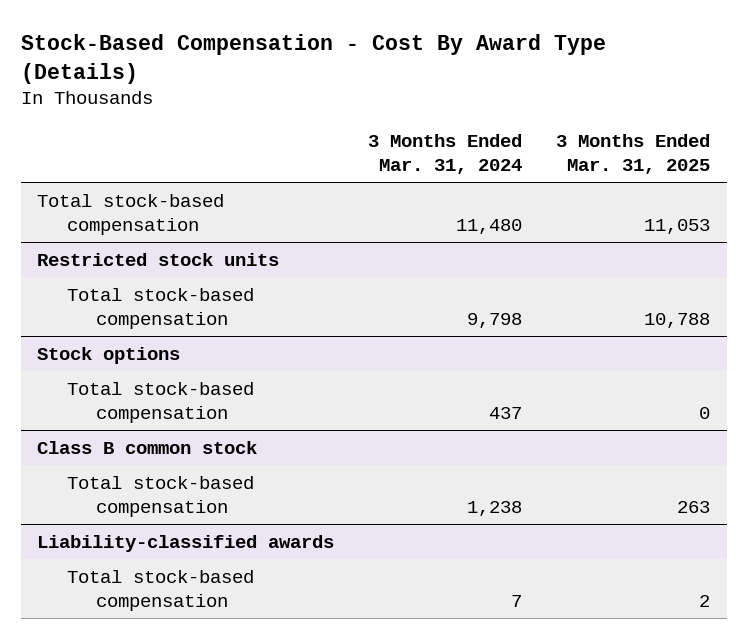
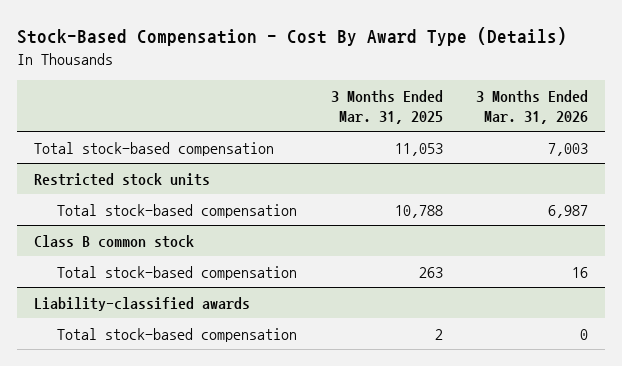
[368,133,523,174] 3 Months Ended Mar. 31, 2024 -> none
none -> [475,90,588,124] 3 Months Ended Mar. 31, 2026
[37,346,181,364] Stock options -> none
[66,381,254,423] Total stock-based compensation -> none

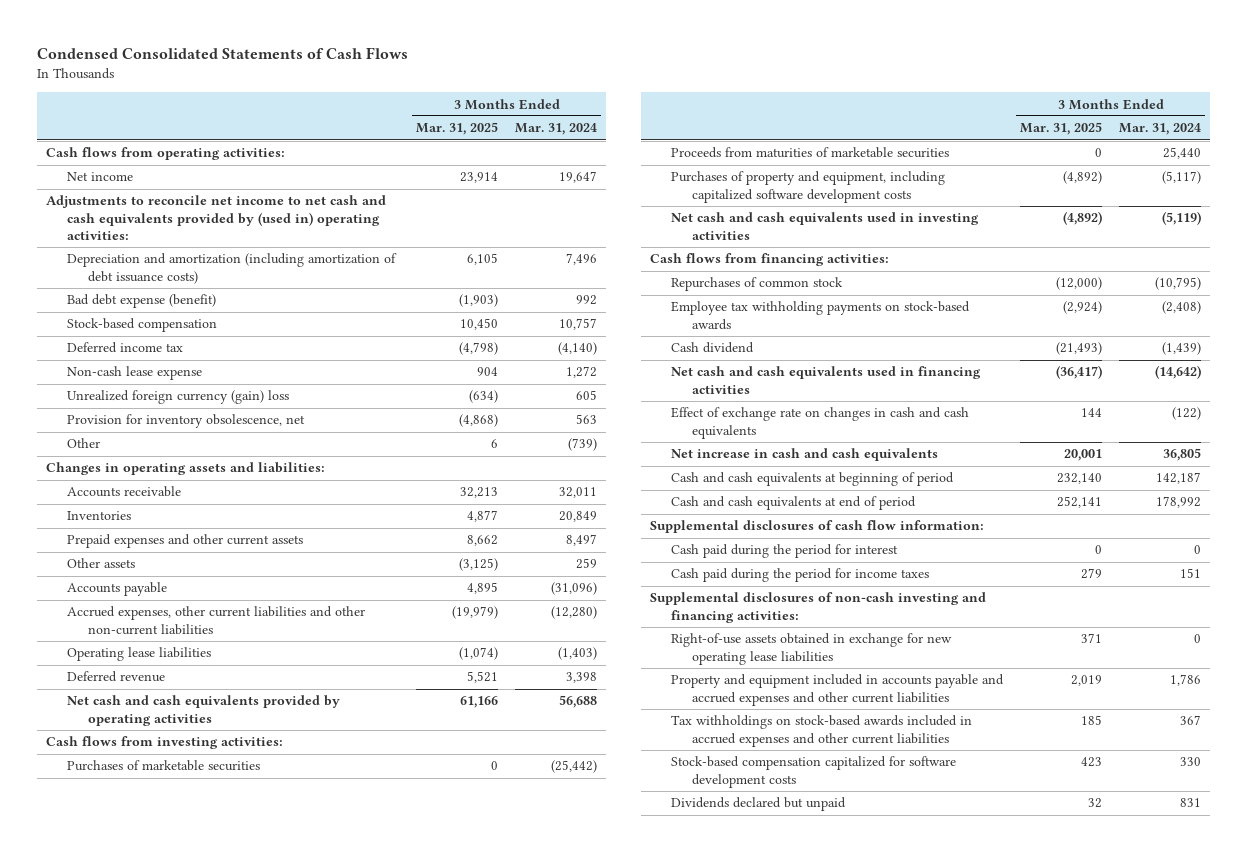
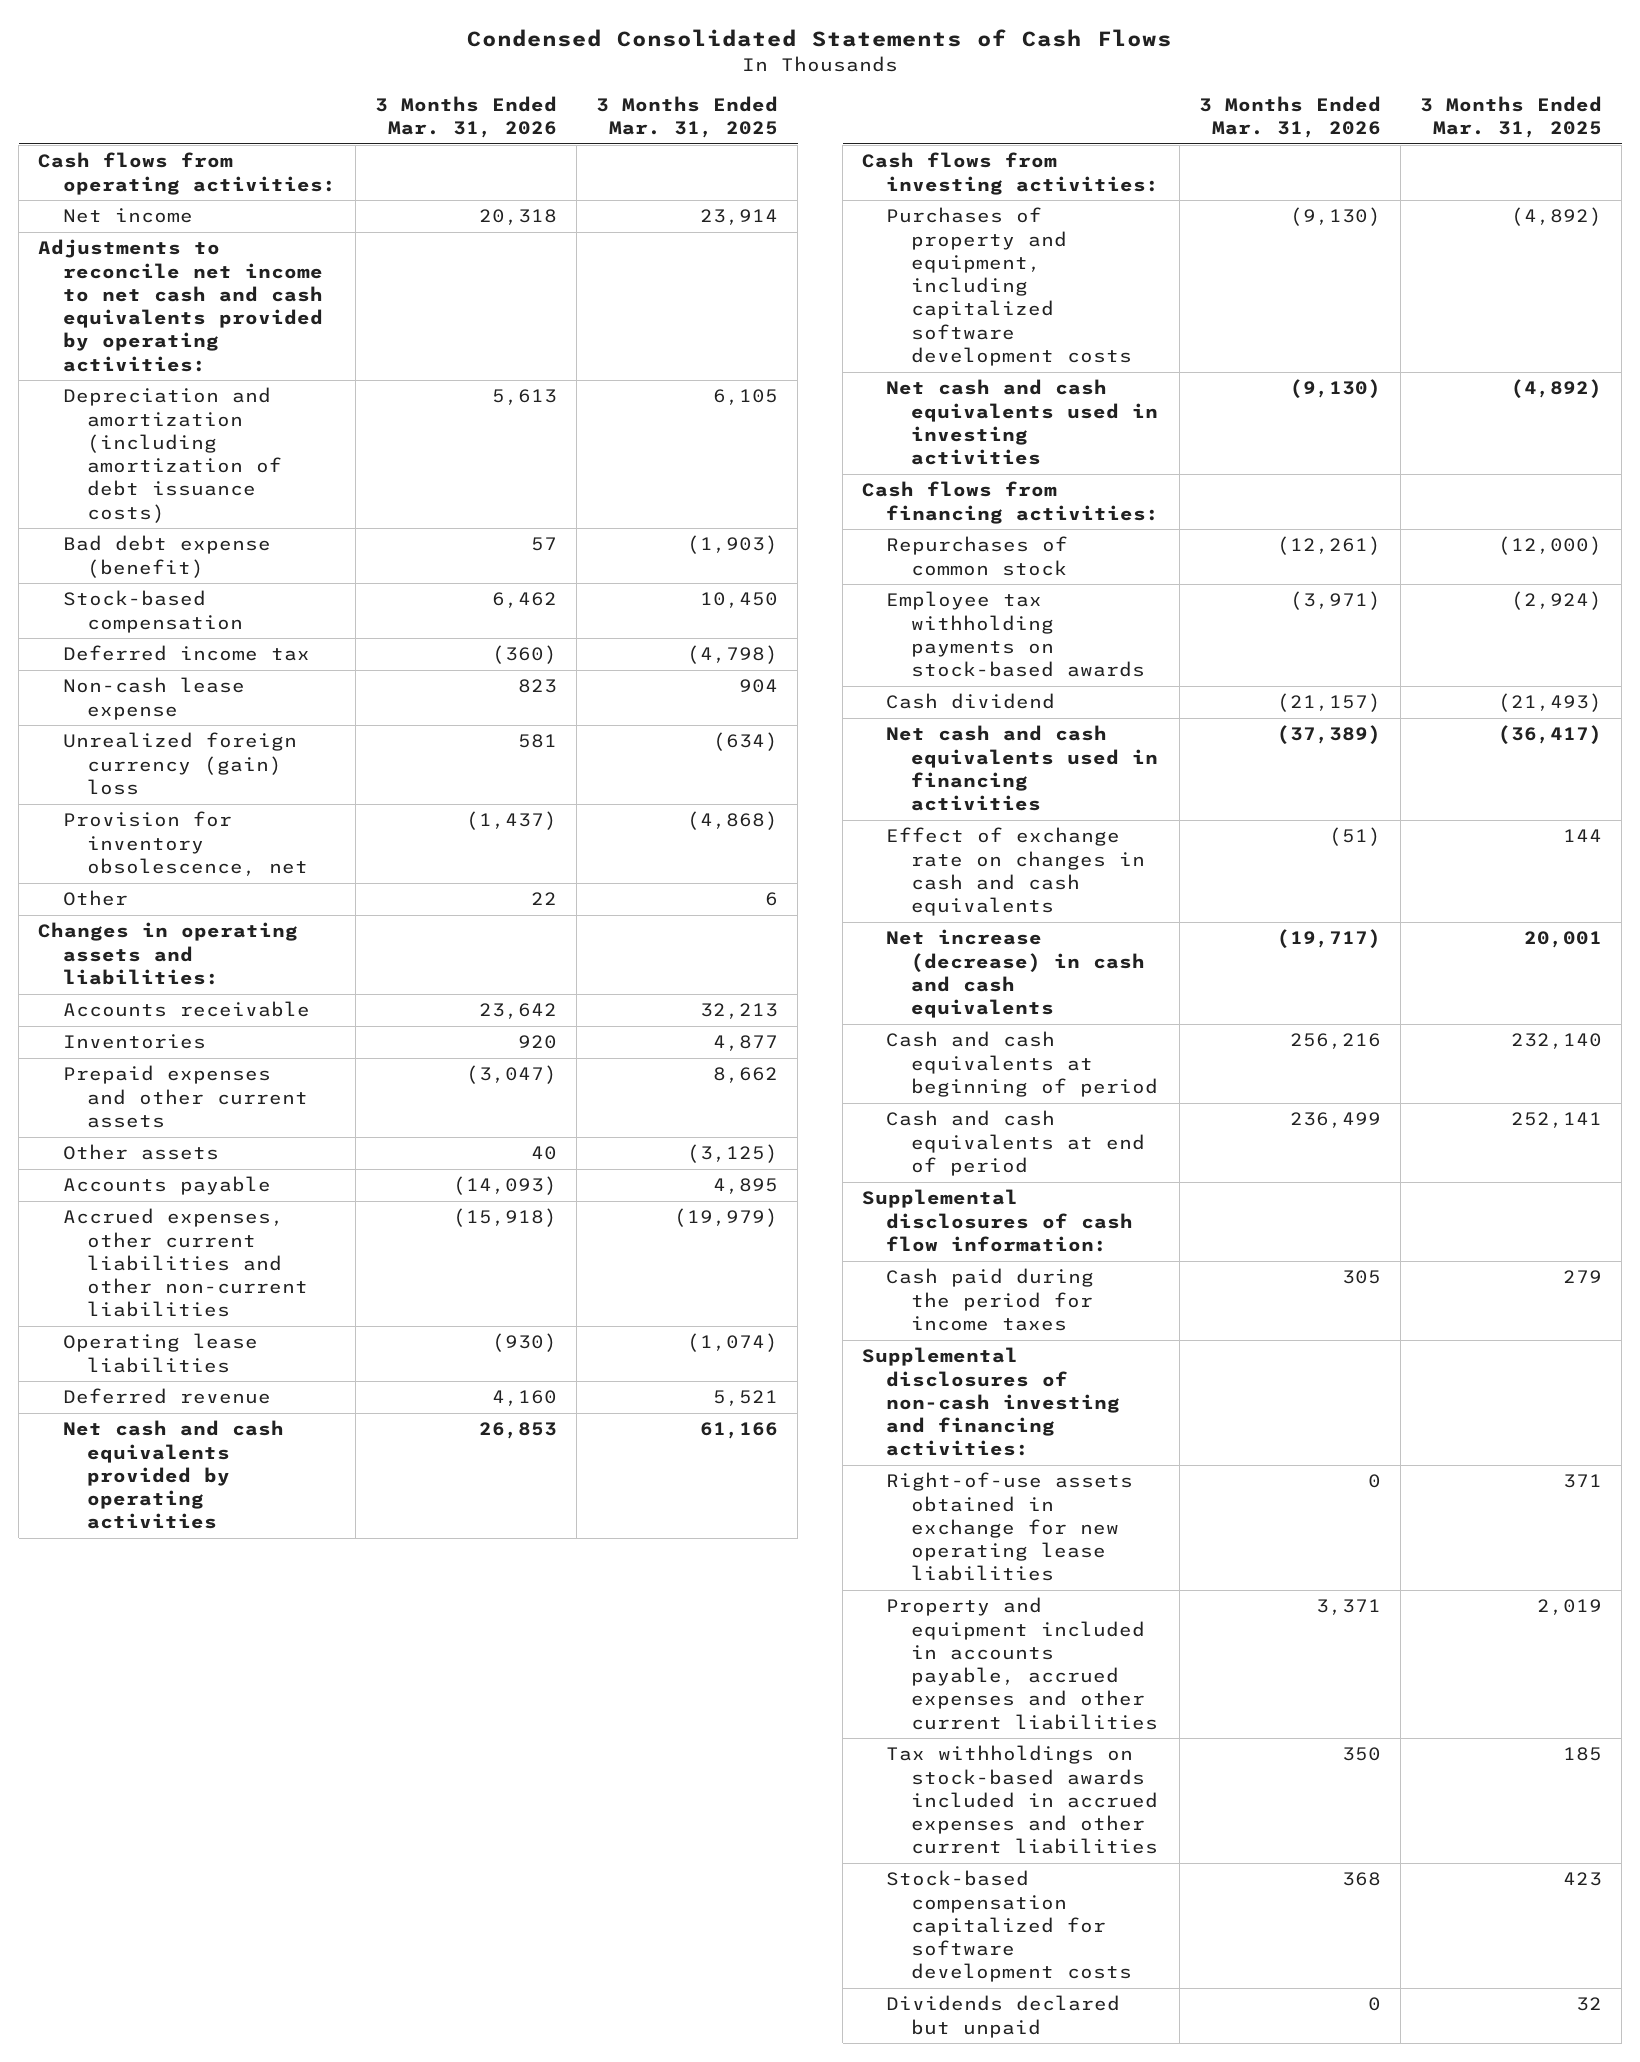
[515,123,598,136] Mar. 31, 2024 -> none
none -> [374,95,557,139] 3 Months Ended Mar. 31, 2026
[45,195,386,240] Adjustments to reconcile net income to net cash and cash equivalents provided by (used in) operating activities: -> [38,239,323,372] Adjustments to reconcile net income to net cash and cash equivalents provided by operating activities:
[66,760,260,772] Purchases of marketable securities -> none
[670,147,949,159] Proceeds from maturities of marketable securities -> none
[670,448,938,462] Net increase in cash and cash equivalents -> [886,929,1145,1019] Net increase (decrease) in cash and cash equivalents
[670,544,898,559] Cash paid during the period for interest -> none
[670,674,1004,706] Property and equipment included in accounts payable and accrued expenses and other current liabilities -> [886,1597,1158,1730] Property and equipment included in accounts payable, accrued expenses and other current liabilities

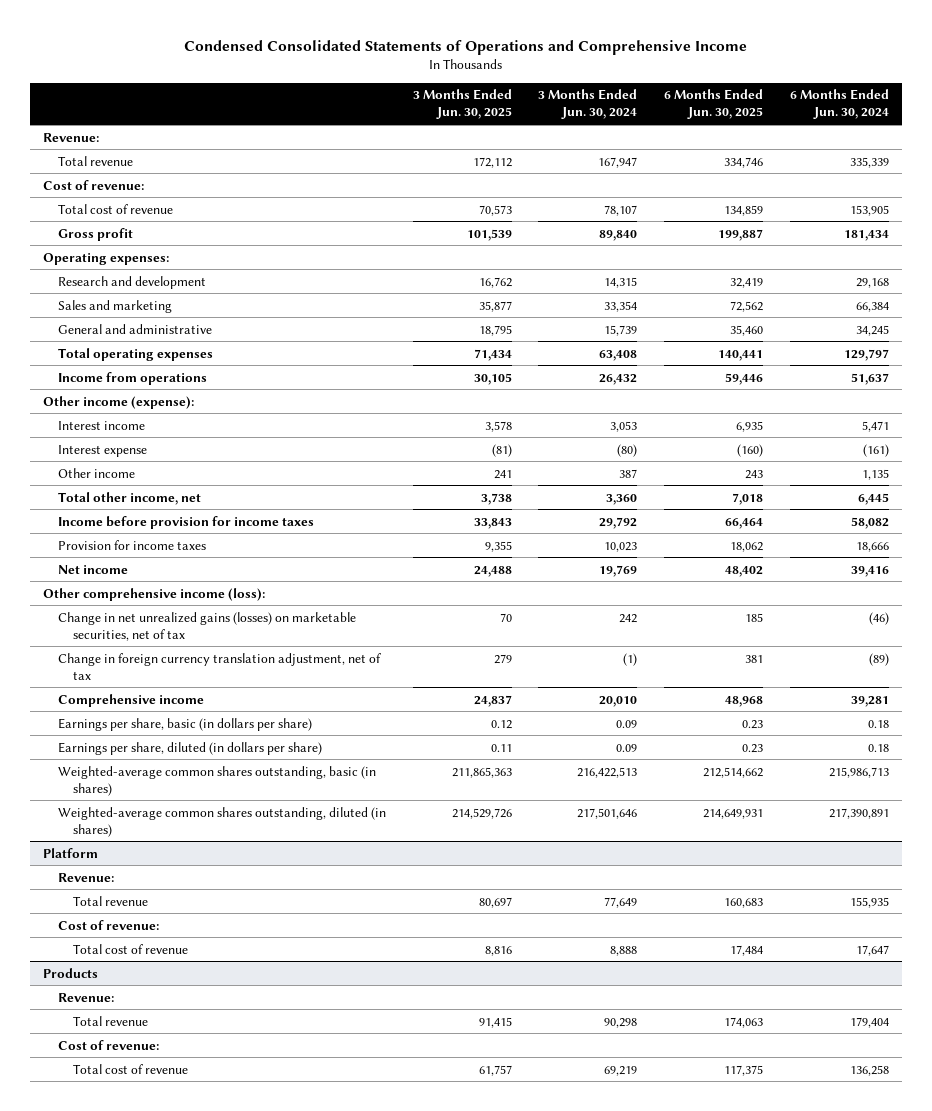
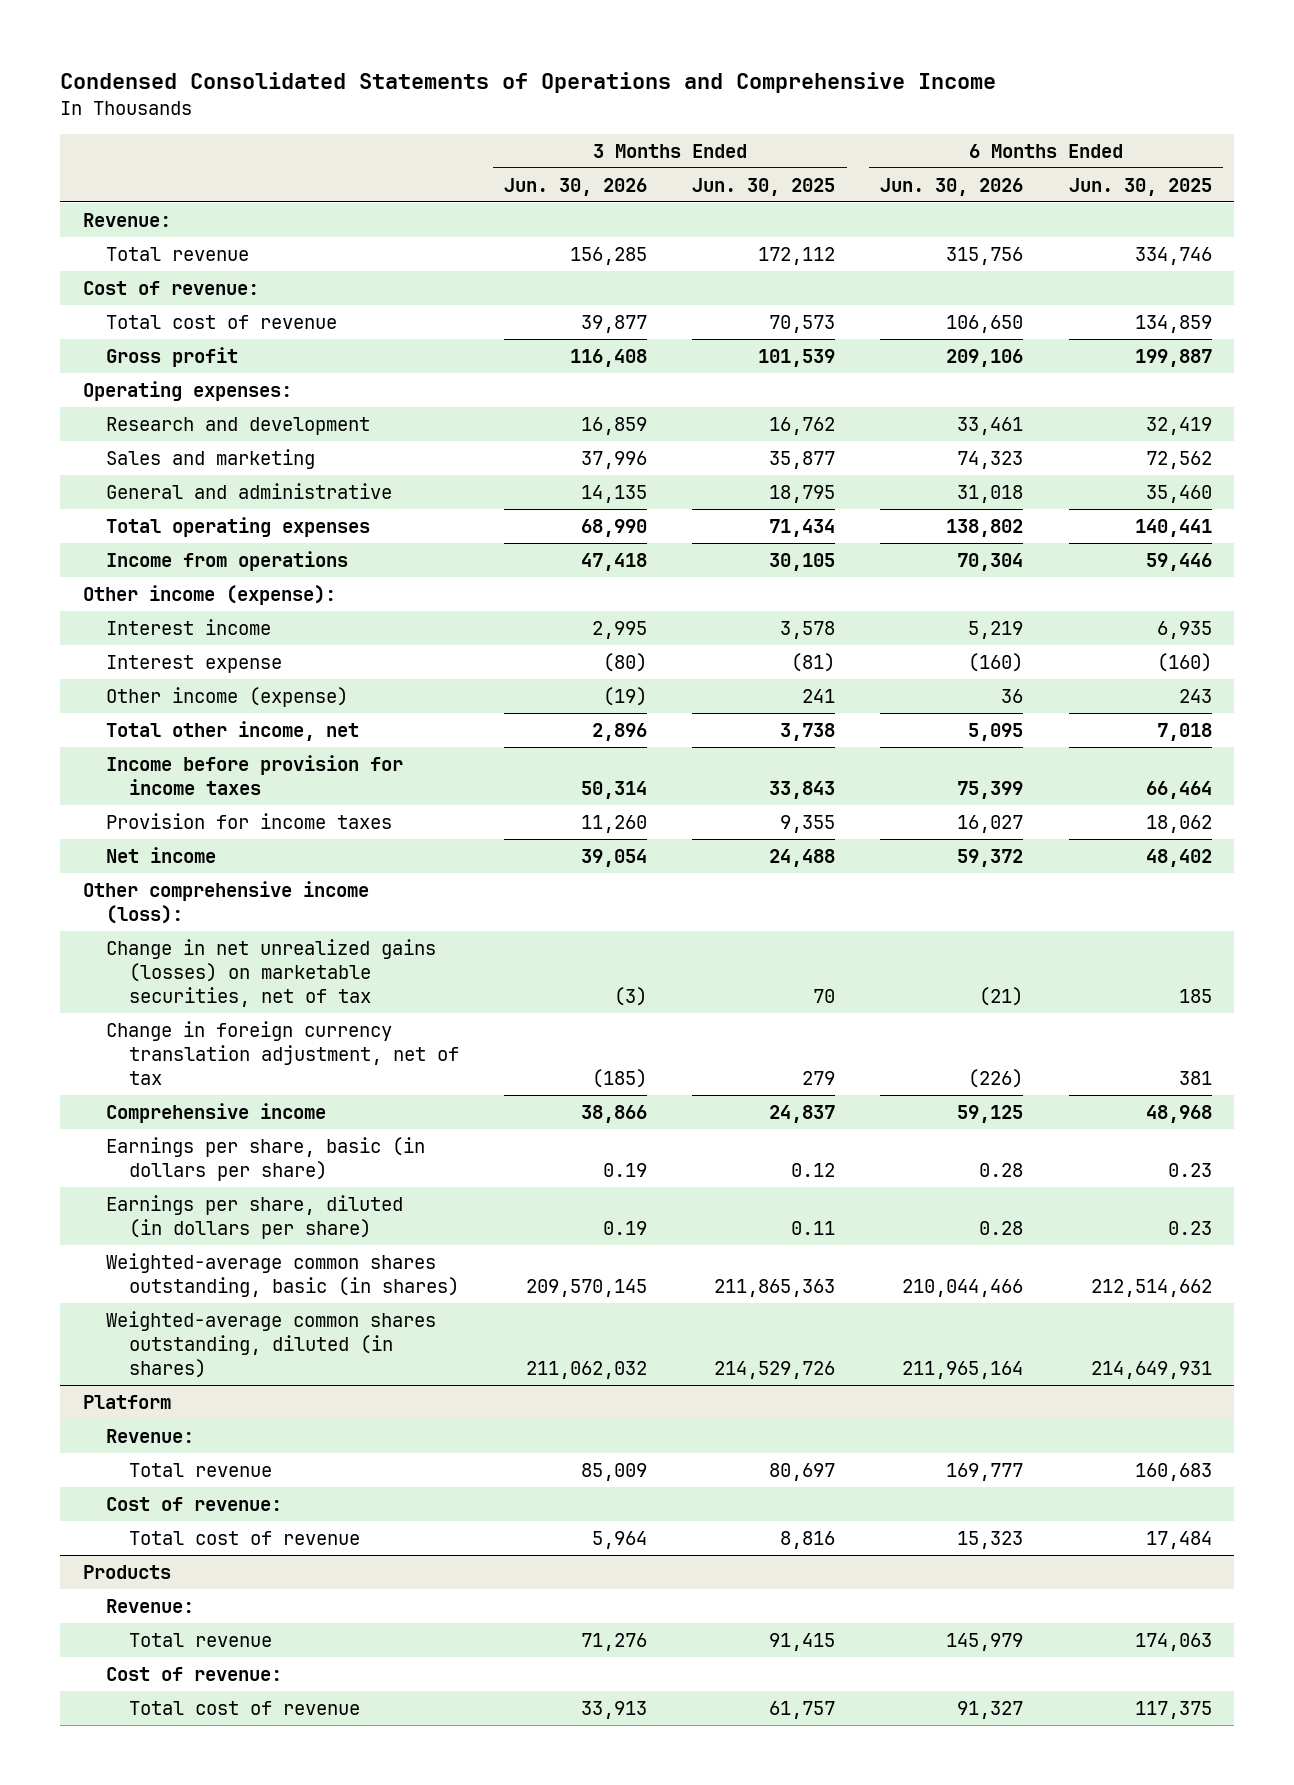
[538,89,638,120] 3 Months Ended Jun. 30, 2024 -> none
[789,89,889,120] 6 Months Ended Jun. 30, 2024 -> none
none -> [504,177,648,196] Jun. 30, 2026
none -> [880,177,1024,196] Jun. 30, 2026
[58,467,136,478] Other income -> [105,686,348,707] Other income (expense)

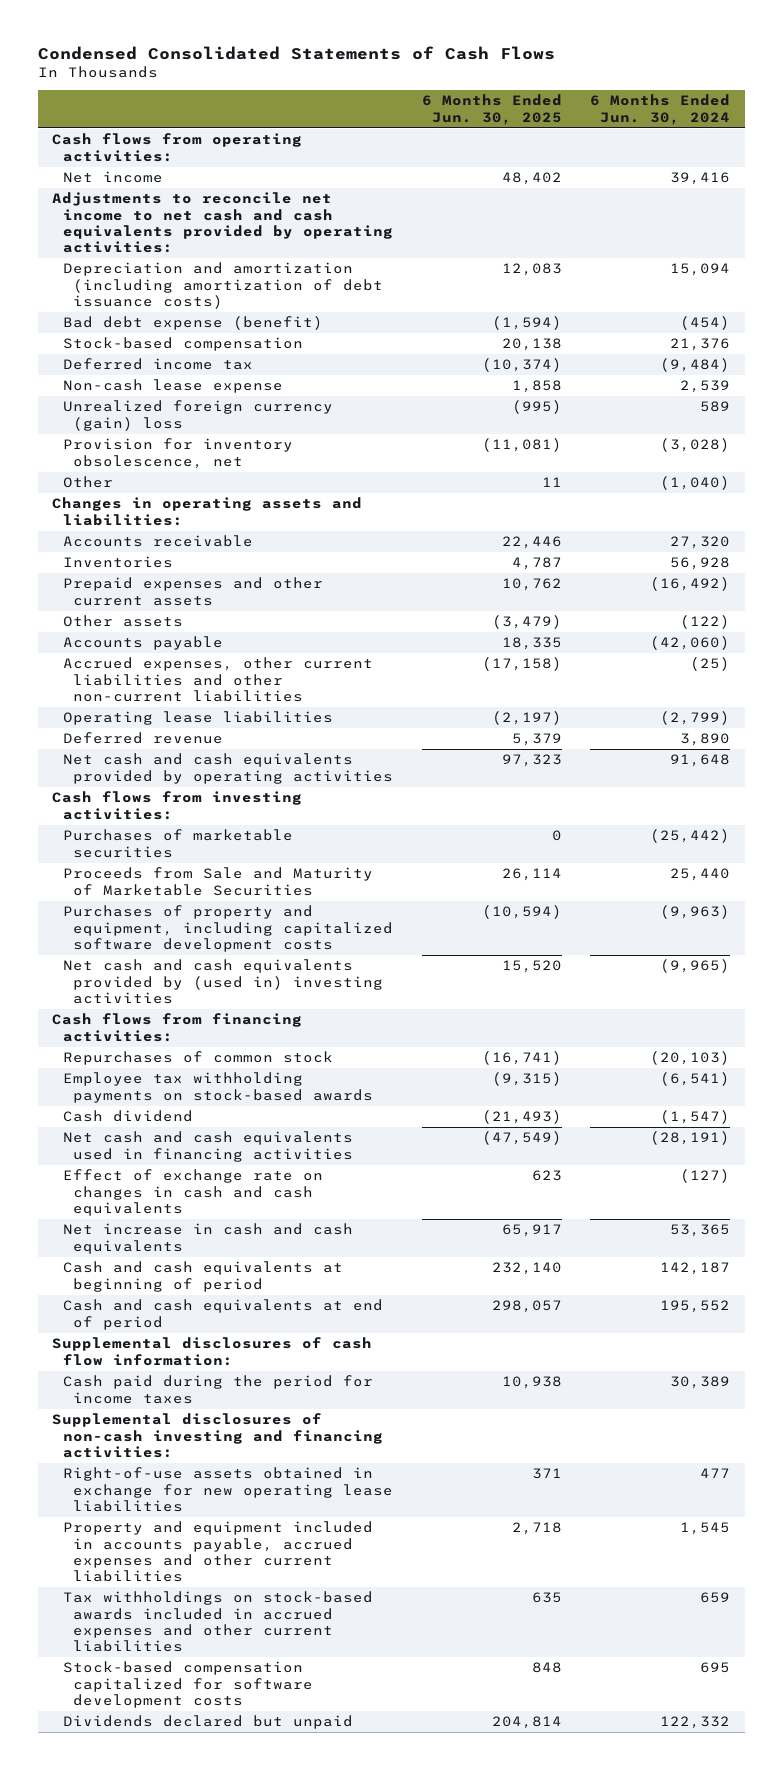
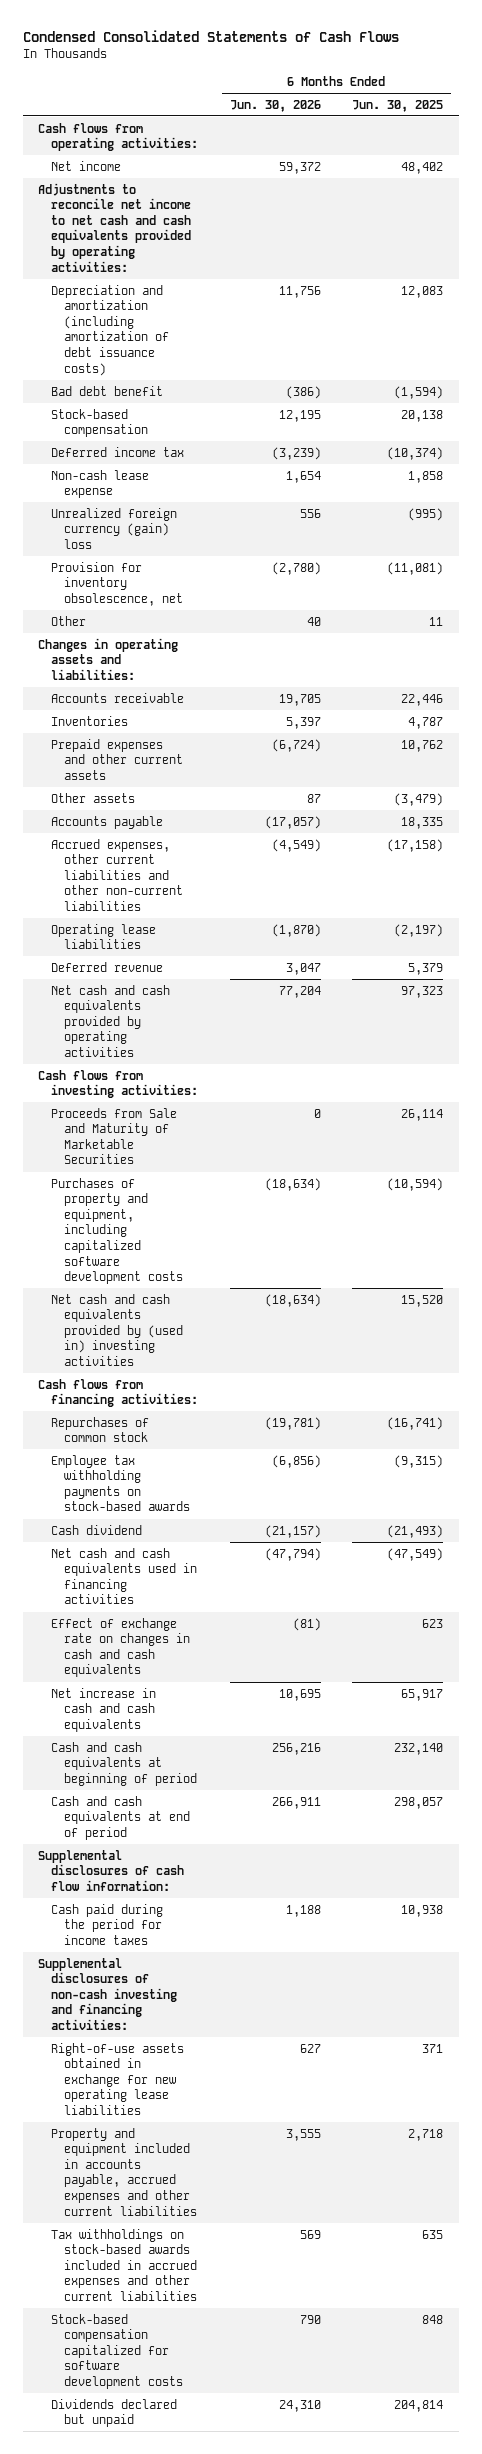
[590,94,731,125] 6 Months Ended Jun. 30, 2024 -> none
none -> [229,99,321,112] Jun. 30, 2026
[62,316,323,331] Bad debt expense (benefit) -> [51,385,164,396] Bad debt benefit
[62,829,293,858] Purchases of marketable securities -> none

